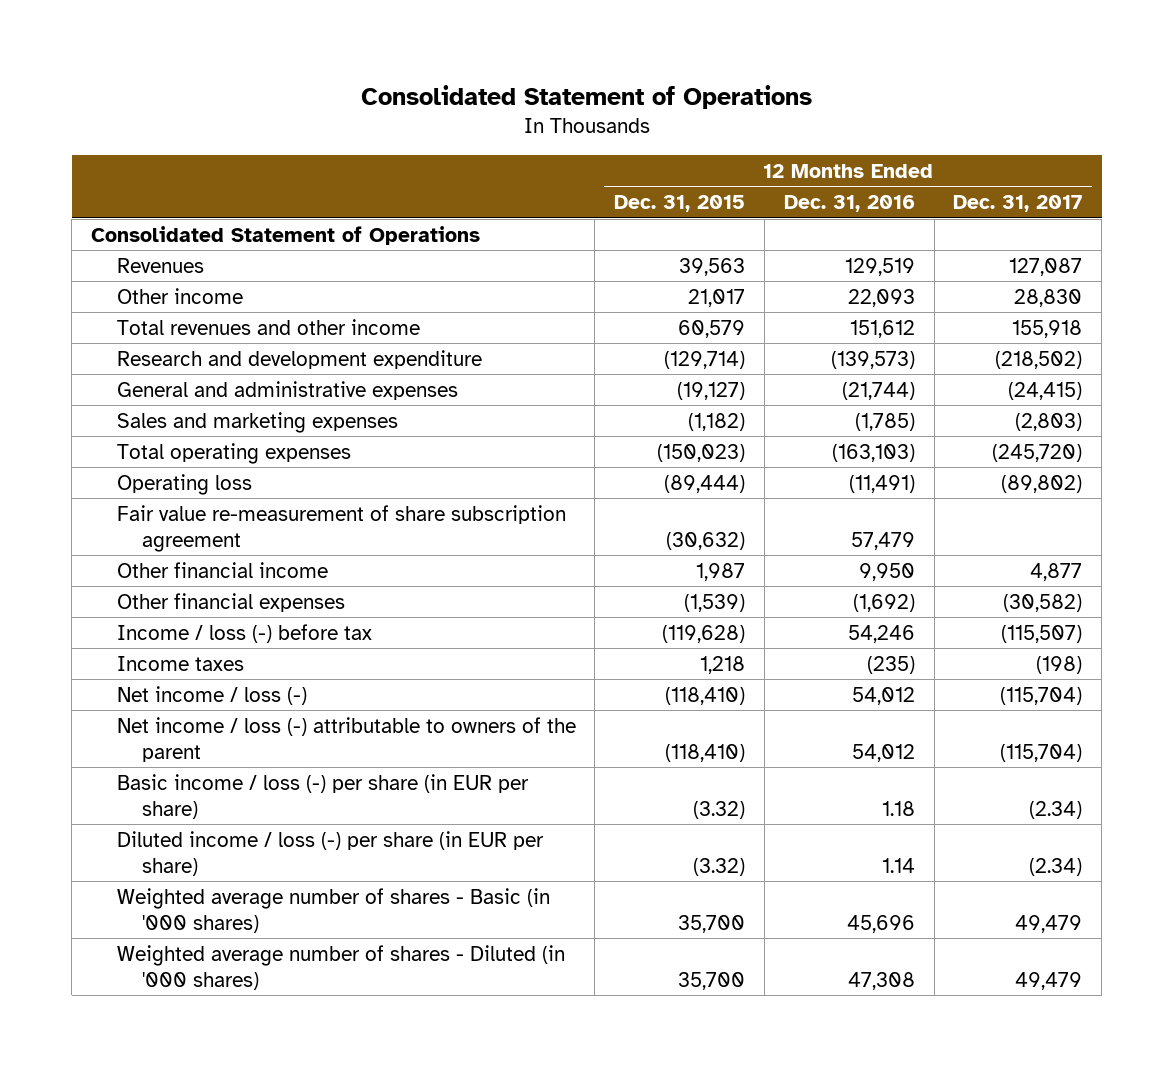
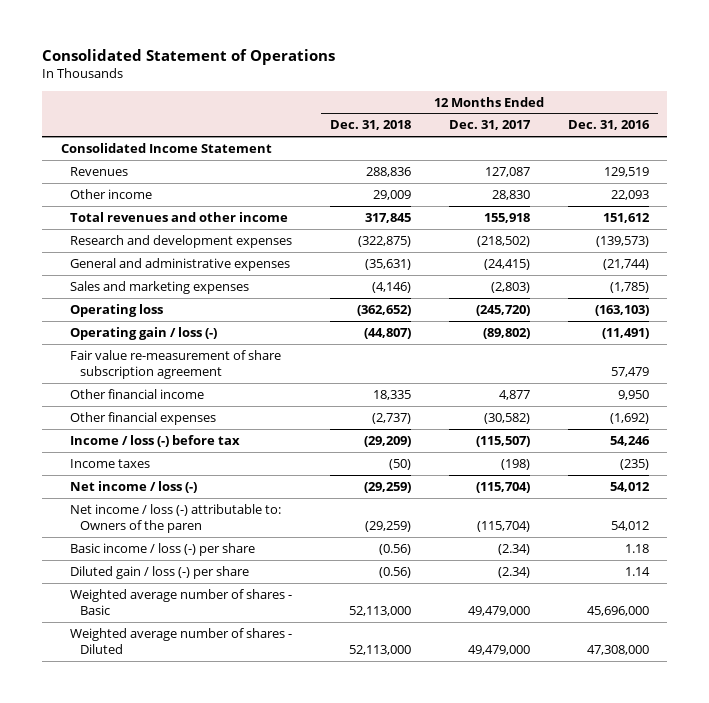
[614,195,746,213] Dec. 31, 2015 -> none
none -> [330,120,412,131] Dec. 31, 2018
[91,225,481,245] Consolidated Statement of Operations -> [60,142,272,153] Consolidated Income Statement
[116,349,482,369] Research and development expenditure -> [70,234,293,248] Research and development expenses
[116,442,351,464] Total operating expenses -> [70,303,164,317] Operating loss
[116,473,252,495] Operating loss -> [70,326,218,340] Operating gain / loss (-)
[116,716,576,762] Net income / loss (-) attributable to owners of the parent -> [70,503,282,534] Net income / loss (-) attributable to: Owners of the paren
[116,773,529,819] Basic income / loss (-) per share (in EUR per share) -> [70,542,256,556] Basic income / loss (-) per share
[116,830,544,876] Diluted income / loss (-) per share (in EUR per share) -> [70,565,250,579] Diluted gain / loss (-) per share
[116,887,550,933] Weighted average number of shares - Basic (in '000 shares) -> [70,588,293,616] Weighted average number of shares - Basic
[846,914,915,933] 45,696 -> [586,606,649,617] 45,696,000
[1015,914,1083,933] 49,479 -> [467,606,530,617] 49,479,000
[116,944,565,990] Weighted average number of shares - Diluted (in '000 shares) -> [70,627,293,655] Weighted average number of shares - Diluted
[847,971,915,990] 47,308 -> [586,645,649,656] 47,308,000
[1015,971,1083,990] 49,479 -> [467,645,530,656] 49,479,000

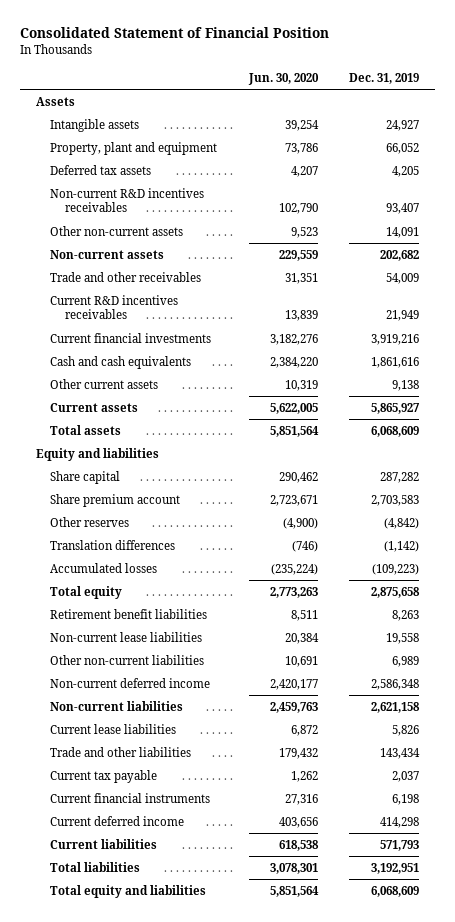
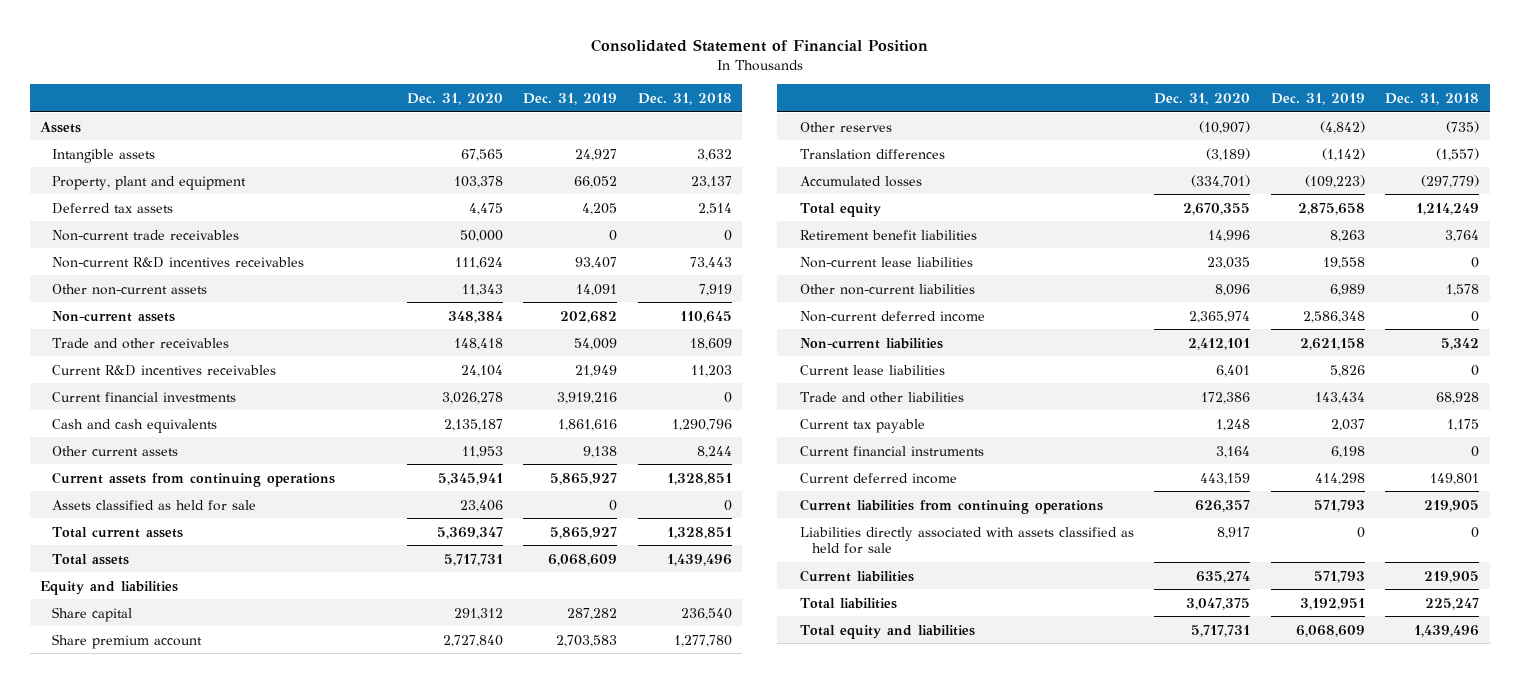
[247,72,319,85] Jun. 30, 2020 -> none
none -> [406,92,503,105] Dec. 31, 2020
none -> [637,92,732,105] Dec. 31, 2018
none -> [52,229,240,241] Non-current trade receivables
none -> [52,471,336,487] Current assets from continuing operations
none -> [52,499,257,511] Assets classified as held for sale
[50,402,139,412] Current assets -> [52,526,184,538] Total current assets
none -> [799,498,1103,514] Current liabilities from continuing operations
none -> [799,526,1134,555] Liabilities directly associated with assets classified as held for sale

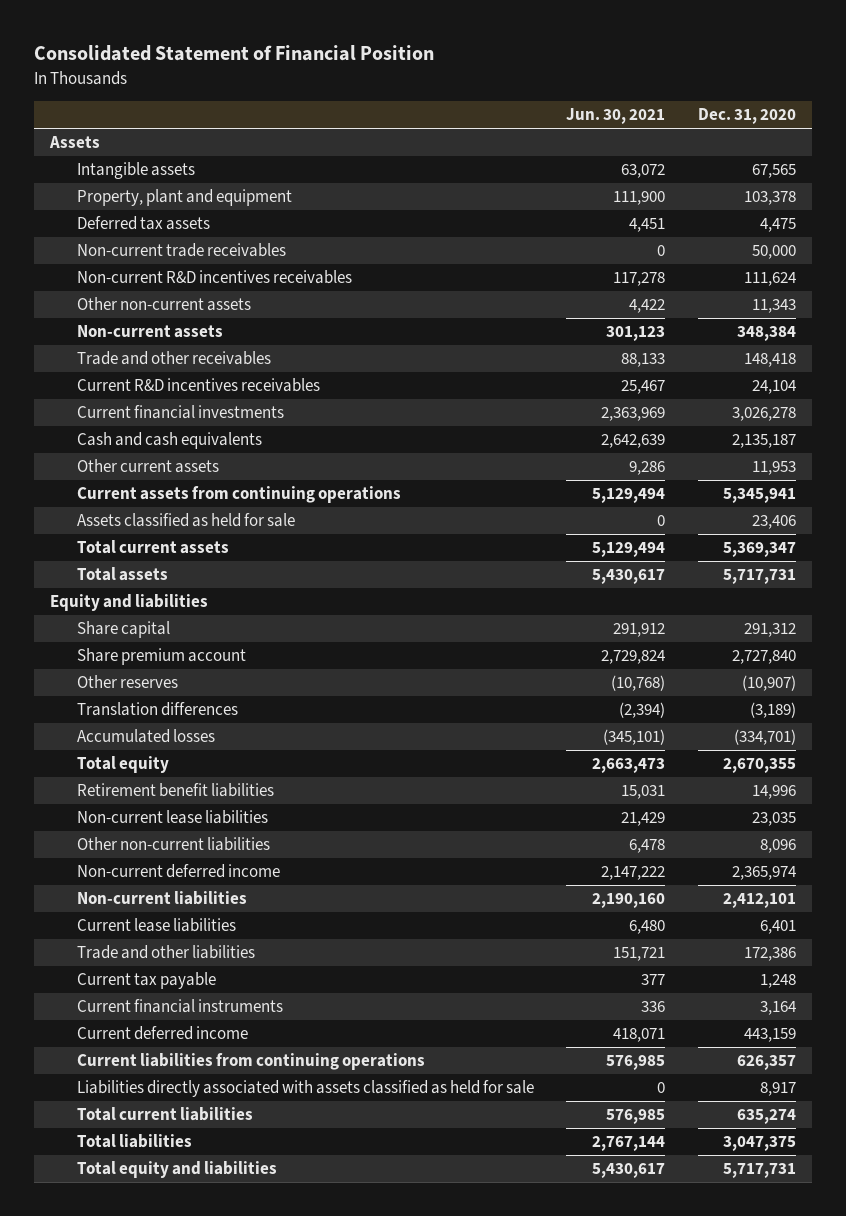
[523,92,618,105] Dec. 31, 2019 -> none
[637,92,732,105] Dec. 31, 2018 -> none
none -> [566,108,666,125] Jun. 30, 2021
[799,569,914,582] Current liabilities -> [77,1107,254,1122] Total current liabilities

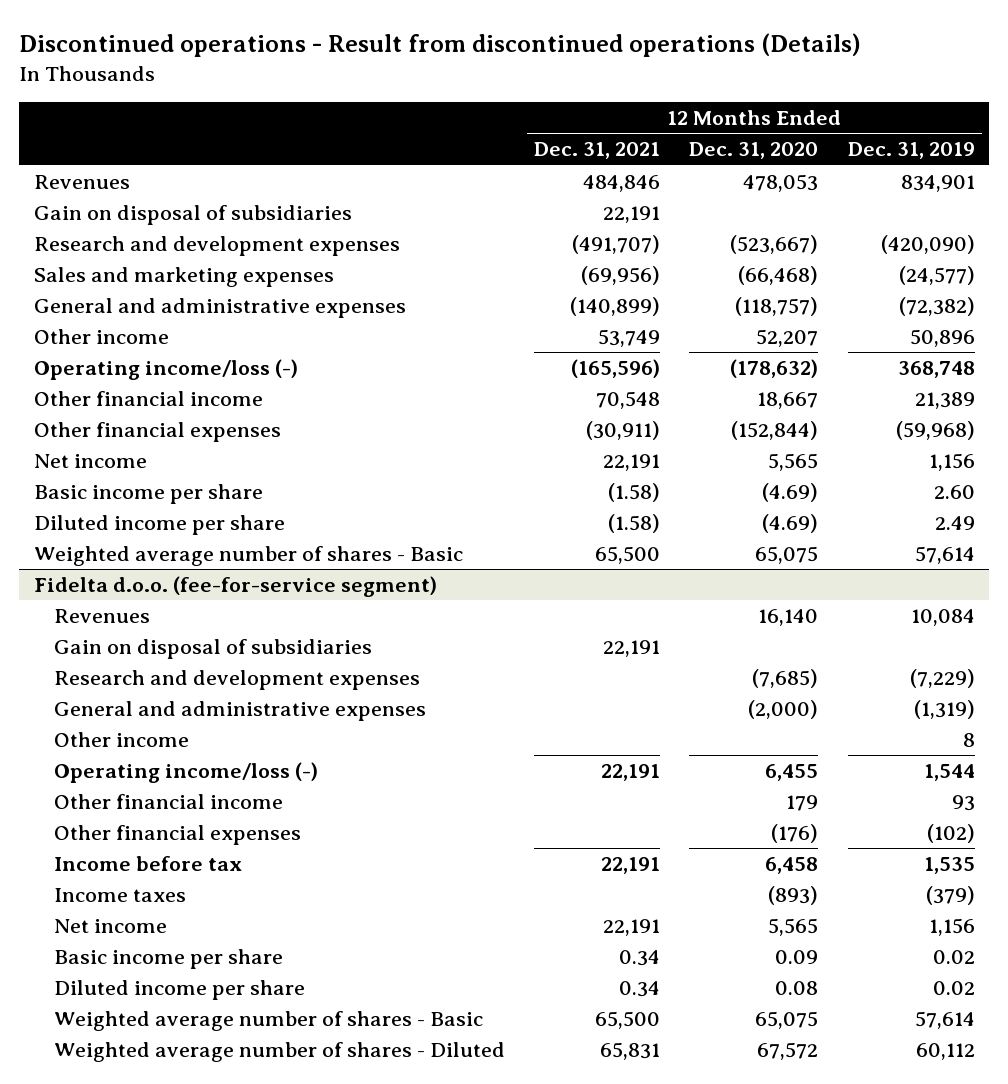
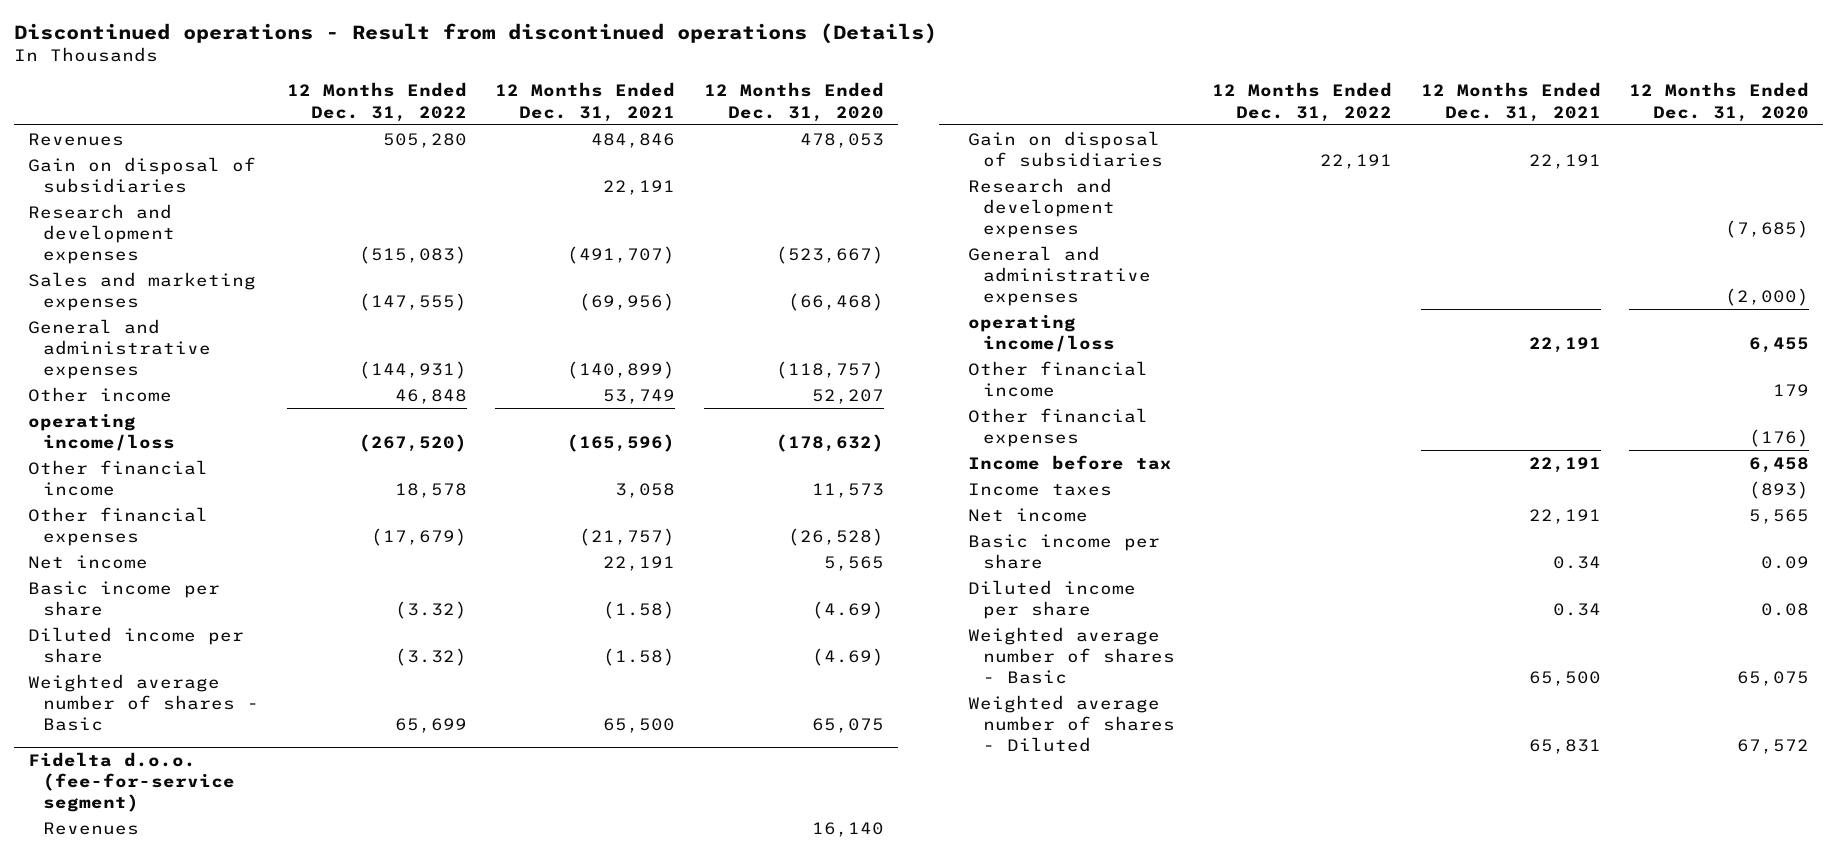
[847,142,975,160] Dec. 31, 2019 -> none
none -> [287,82,468,122] 12 Months Ended Dec. 31, 2022
[33,358,298,380] Operating income/loss (-) -> [27,412,175,451] operating income/loss
[596,390,661,409] 70,548 -> [615,482,676,498] 3,058
[757,391,819,409] 18,667 -> [811,482,884,498] 11,573
[586,420,661,440] (30,911) -> [579,527,676,546] (21,757)
[731,420,819,440] (152,844) -> [787,527,884,546] (26,528)
[53,731,189,747] Other income -> none
[53,761,318,783] Operating income/loss (-) -> [968,313,1115,352] operating income/loss

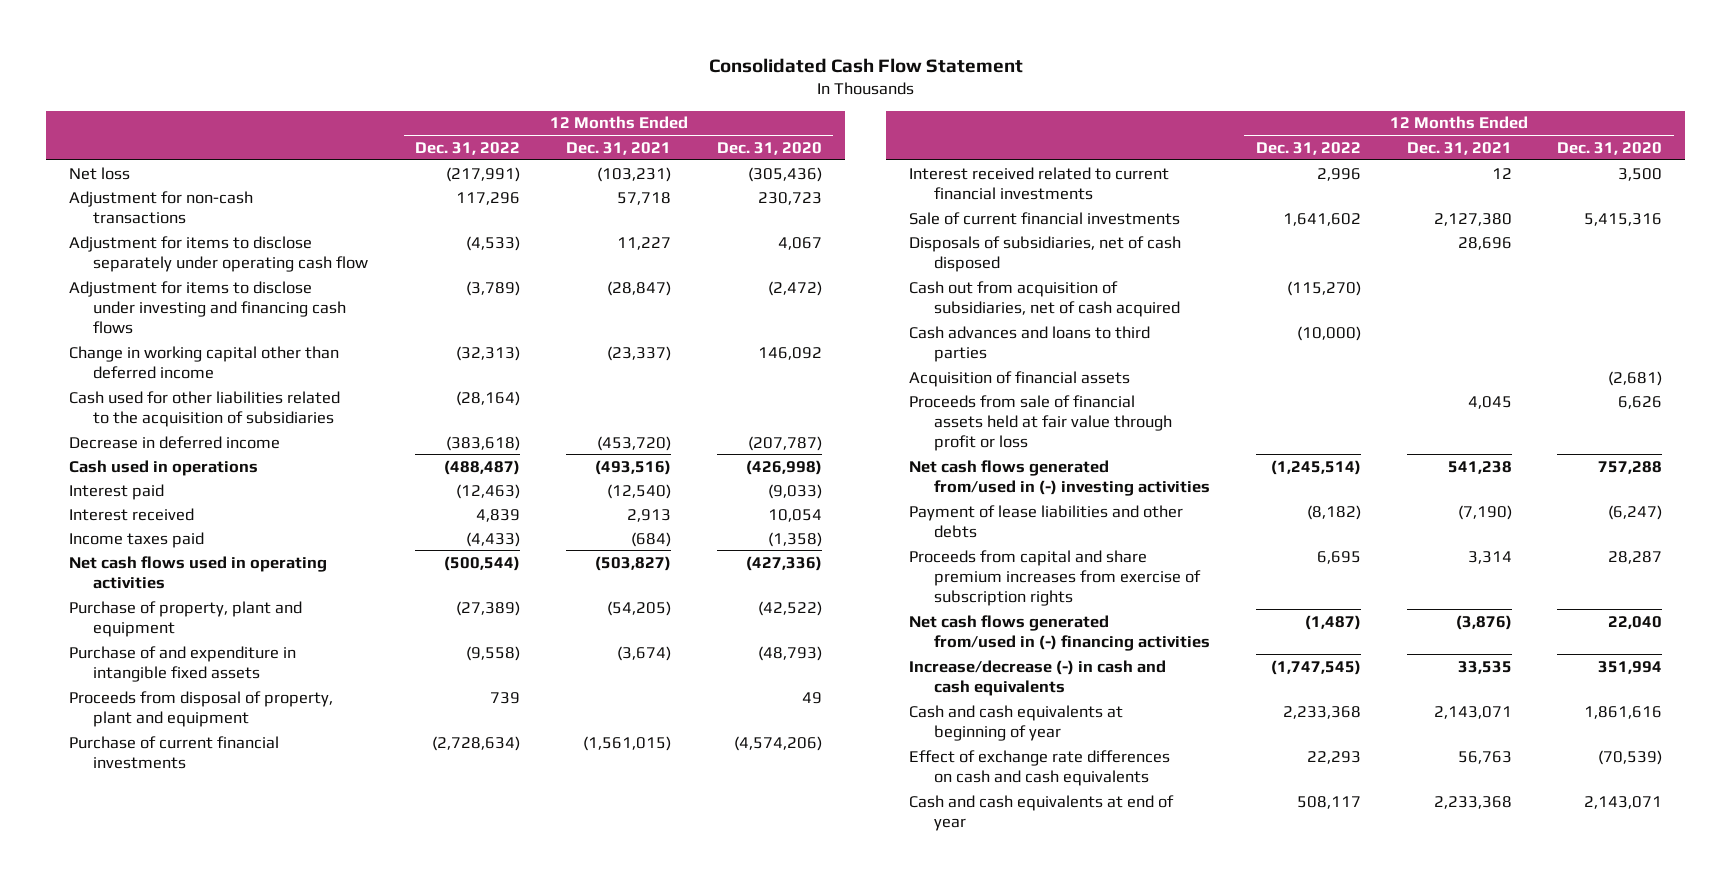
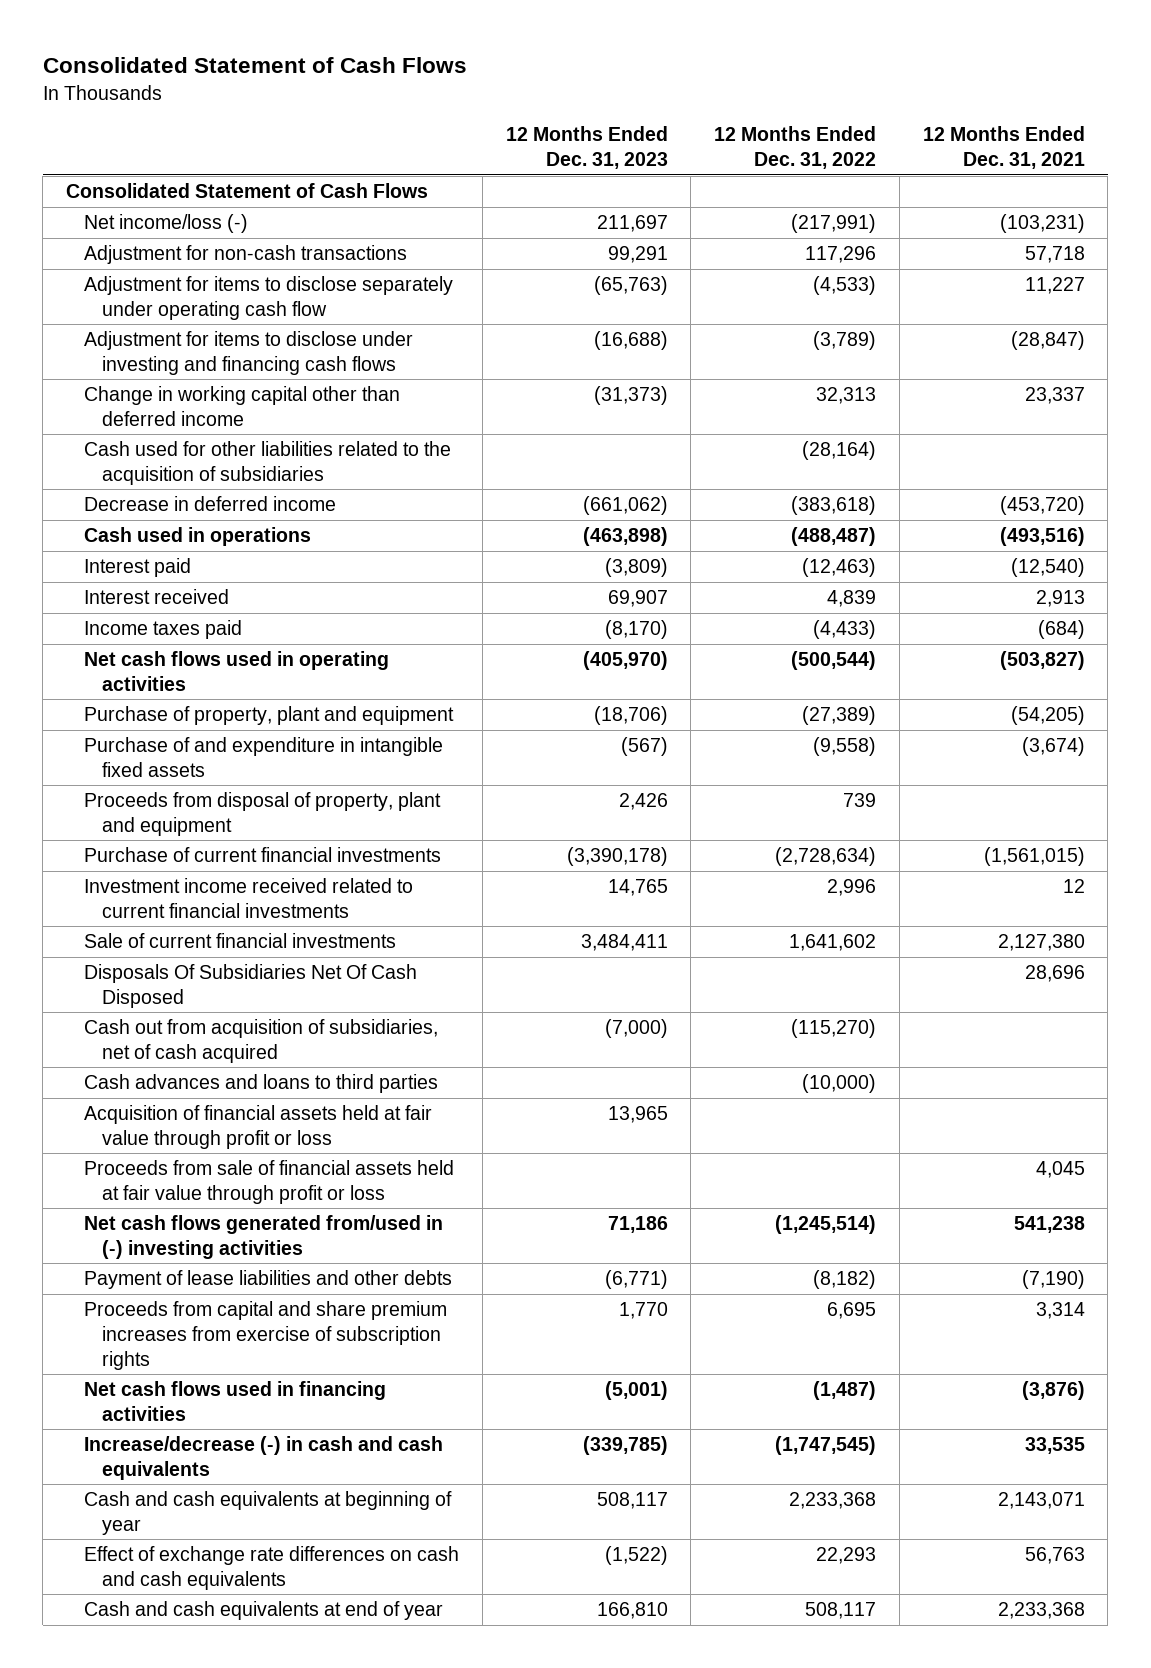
[708,57,1023,73] Consolidated Cash Flow Statement -> [42,57,467,74] Consolidated Statement of Cash Flows
[716,141,822,155] Dec. 31, 2020 -> none
none -> [505,126,668,170] 12 Months Ended Dec. 31, 2023
none -> [66,182,429,198] Consolidated Statement of Cash Flows
[68,166,130,180] Net loss -> [84,213,249,233] Net income/loss (-)
[456,345,521,361] (32,313) -> [816,386,877,404] 32,313
[607,345,672,361] (23,337) -> [1024,386,1085,404] 23,337
[909,166,1170,200] Interest received related to current financial investments -> [84,877,414,918] Investment income received related to current financial investments
[909,235,1182,272] Disposals of subsidiaries, net of cash disposed -> [84,963,418,1008] Disposals Of Subsidiaries Net Of Cash Disposed
[909,370,1131,387] Acquisition of financial assets -> [84,1104,433,1149] Acquisition of financial assets held at fair value through profit or loss
[909,614,1210,651] Net cash flows generated from/used in (-) financing activities -> [84,1380,387,1421] Net cash flows used in financing activities

